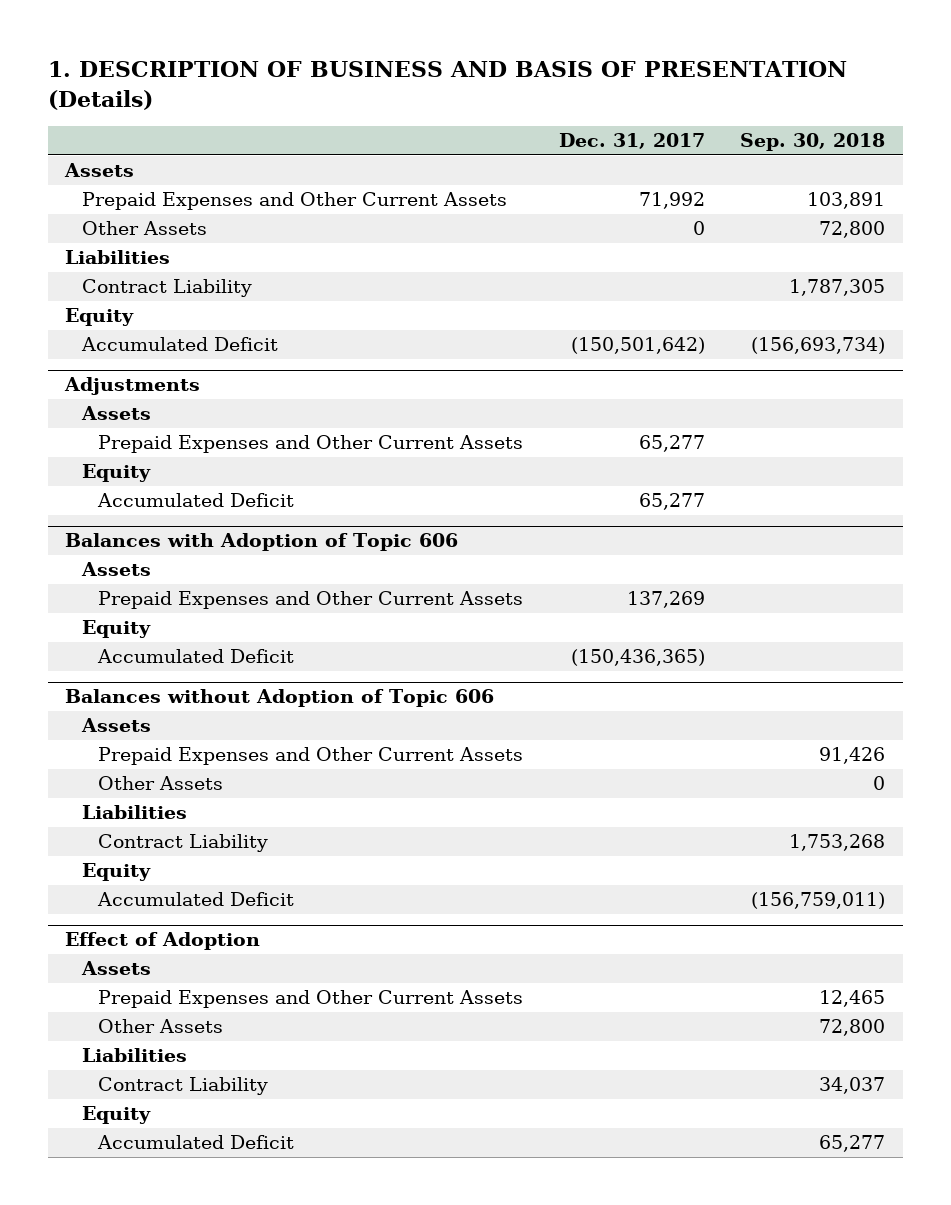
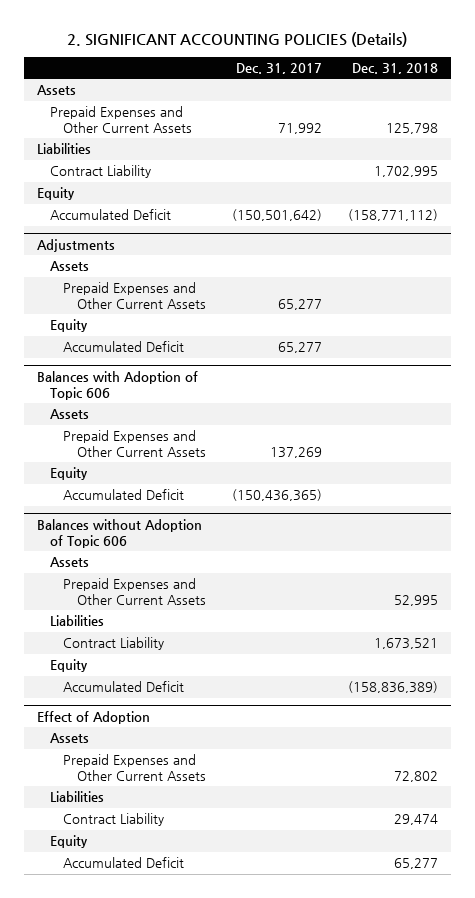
[47,61,847,110] 1. DESCRIPTION OF BUSINESS AND BASIS OF PRESENTATION (Details) -> [67,31,408,47] 2. SIGNIFICANT ACCOUNTING POLICIES (Details)
[740,133,886,152] Sep. 30, 2018 -> none
none -> [351,62,438,74] Dec. 31, 2018
[81,221,207,236] Other Assets -> none
[97,776,223,791] Other Assets -> none
[97,1019,223,1034] Other Assets -> none

